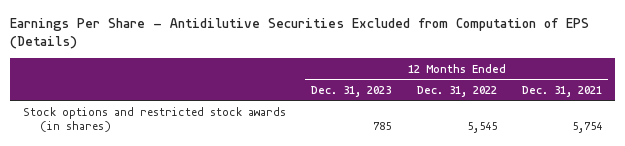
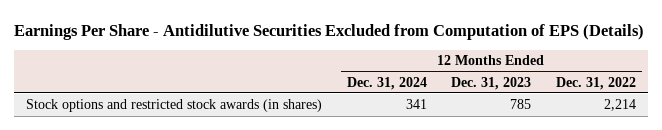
[522,85,603,97] Dec. 31, 2021 -> none
none -> [346,76,427,90] Dec. 31, 2024
[466,121,497,133] 5,545 -> [604,99,637,112] 2,214

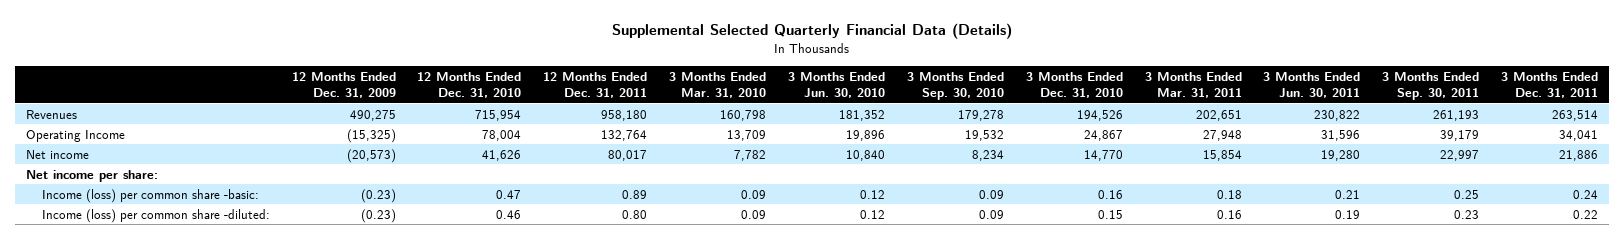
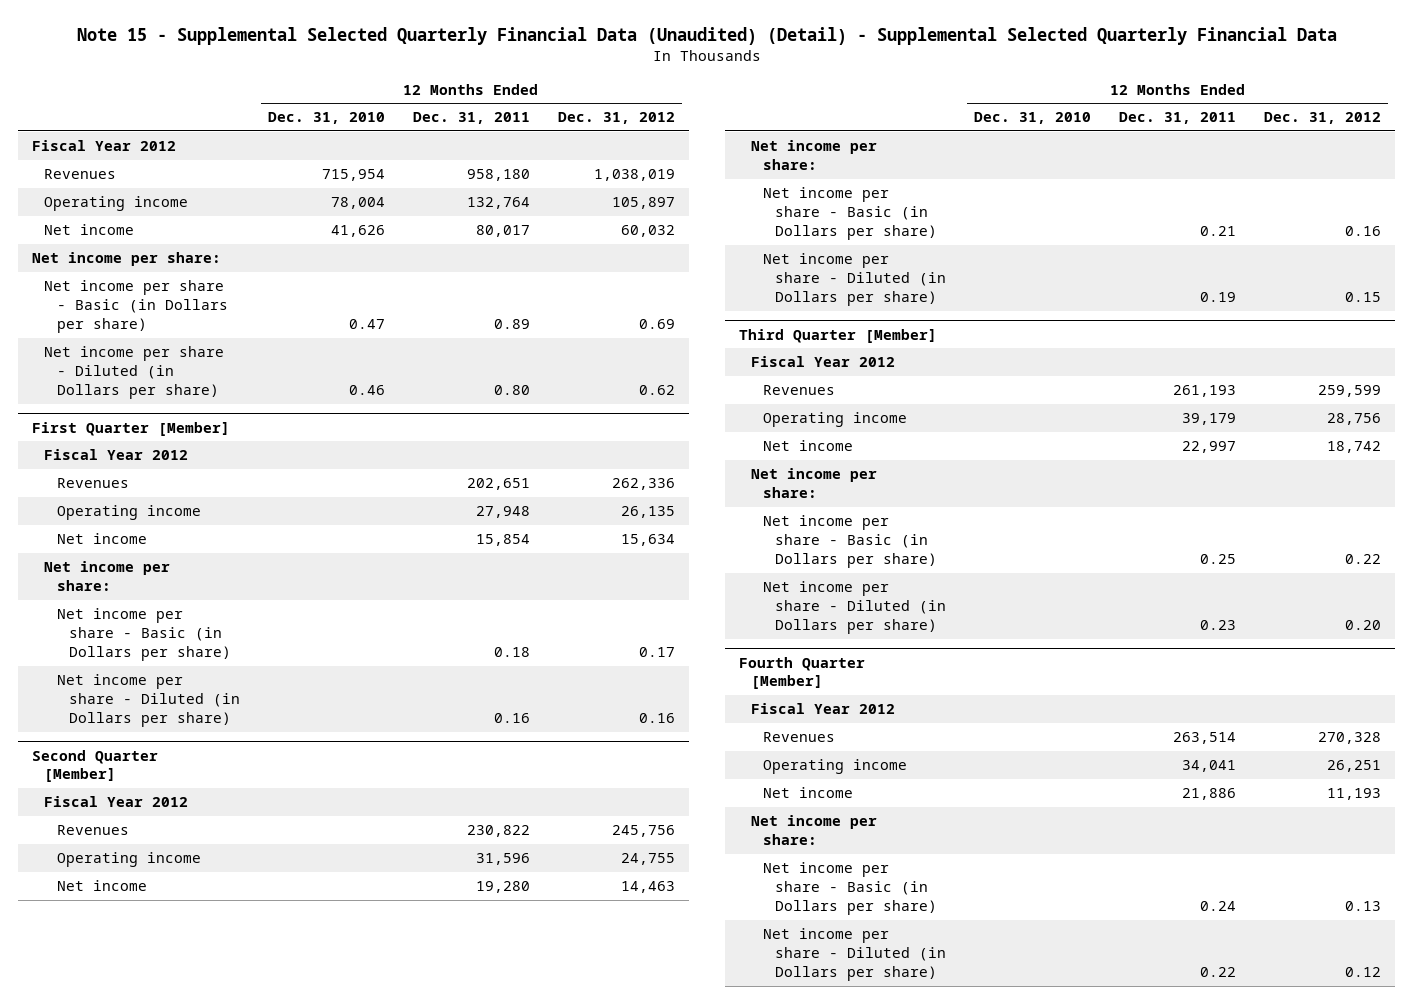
[612,23,1013,40] Supplemental Selected Quarterly Financial Data (Details) -> [76,27,1337,46] Note 15 - Supplemental Selected Quarterly Financial Data (Unaudited) (Detail) - Supplemental Selected Quarterly Financial Data
[291,71,396,99] 12 Months Ended Dec. 31, 2009 -> none
[669,71,767,99] 3 Months Ended Mar. 31, 2010 -> none
[788,71,886,99] 3 Months Ended Jun. 30, 2010 -> none
[906,71,1004,101] 3 Months Ended Sep. 30, 2010 -> none
[1025,71,1123,99] 3 Months Ended Dec. 31, 2010 -> none
[1144,71,1242,99] 3 Months Ended Mar. 31, 2011 -> none
[1263,71,1361,99] 3 Months Ended Jun. 30, 2011 -> none
[1382,71,1480,101] 3 Months Ended Sep. 30, 2011 -> none
[1501,71,1599,99] 3 Months Ended Dec. 31, 2011 -> none
none -> [557,112,675,125] Dec. 31, 2012
none -> [32,140,177,152] Fiscal Year 2012
[26,129,126,142] Operating Income -> [44,196,189,212] Operating income
[41,188,259,203] Income (loss) per common share -basic: -> [44,280,228,333] Net income per share - Basic (in Dollars per share)
[41,208,270,223] Income (loss) per common share -diluted: -> [44,346,225,399] Net income per share - Diluted (in Dollars per share)
none -> [32,421,231,436] First Quarter [Member]
none -> [44,449,189,461] Fiscal Year 2012
none -> [56,478,129,489] Revenues
none -> [56,505,201,521] Operating income
none -> [56,533,147,545] Net income
none -> [44,561,171,592] Net income per share:
none -> [56,608,231,661] Net income per share - Basic (in Dollars per share)
none -> [56,674,240,727] Net income per share - Diluted (in Dollars per share)
none -> [32,749,159,783] Second Quarter [Member]
none -> [44,796,189,808] Fiscal Year 2012
none -> [56,825,129,836] Revenues
none -> [56,852,201,868] Operating income
none -> [56,880,147,892] Net income
none -> [751,140,878,171] Net income per share:
none -> [763,187,938,240] Net income per share - Basic (in Dollars per share)
none -> [763,253,947,306] Net income per share - Diluted (in Dollars per share)
none -> [739,328,938,343] Third Quarter [Member]
none -> [751,356,896,368] Fiscal Year 2012
none -> [763,385,836,396] Revenues
none -> [763,412,908,428] Operating income
none -> [763,440,854,452] Net income
none -> [751,468,878,499] Net income per share:
none -> [763,515,938,568] Net income per share - Basic (in Dollars per share)
none -> [763,581,947,634] Net income per share - Diluted (in Dollars per share)
none -> [739,656,866,690] Fourth Quarter [Member]
none -> [751,703,896,715] Fiscal Year 2012
none -> [763,732,836,743] Revenues
none -> [763,759,908,775] Operating income
none -> [763,787,854,799] Net income
none -> [751,815,878,846] Net income per share:
none -> [763,862,938,915] Net income per share - Basic (in Dollars per share)
none -> [763,928,947,981] Net income per share - Diluted (in Dollars per share)

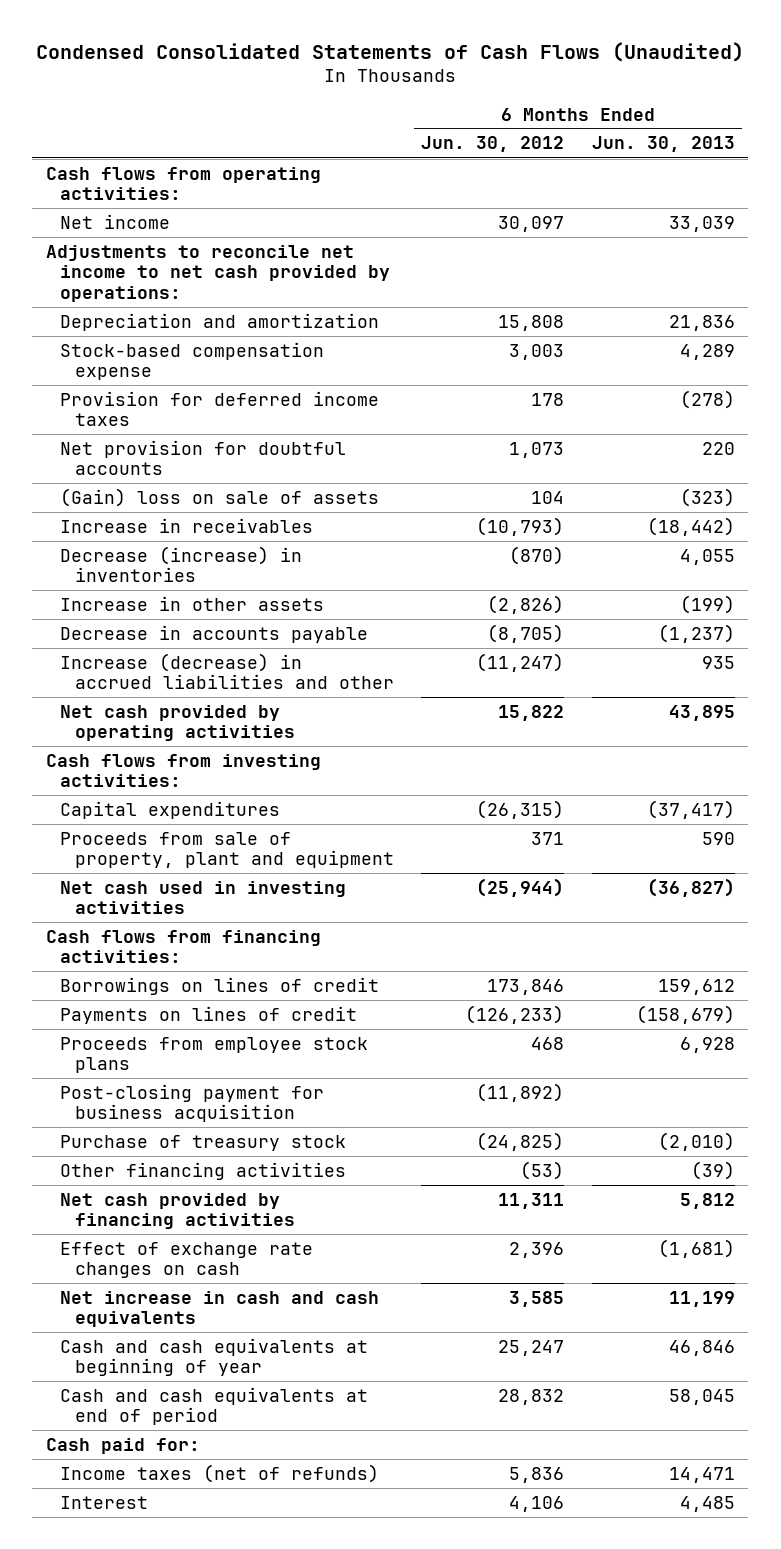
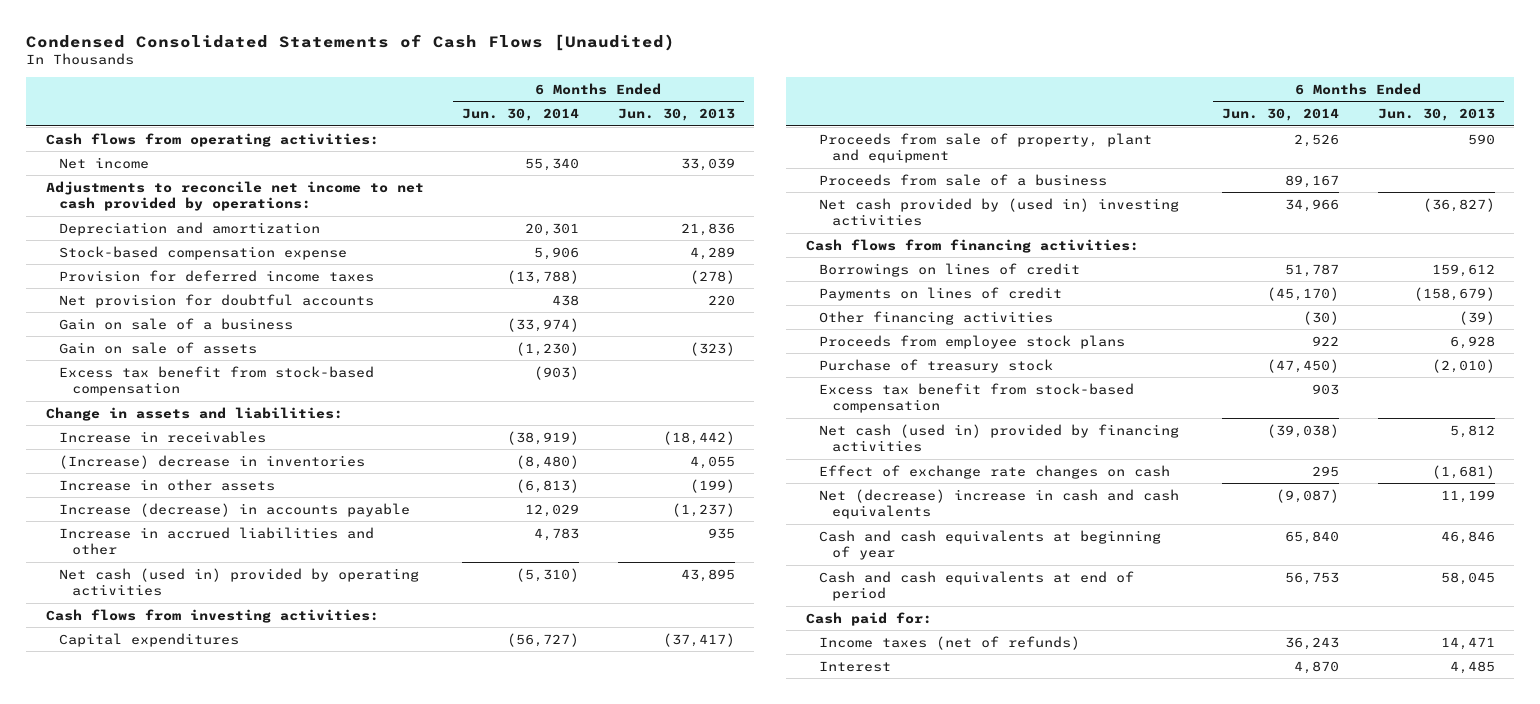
[36,42,745,63] Condensed Consolidated Statements of Cash Flows (Unaudited) -> [26,33,676,51] Condensed Consolidated Statements of Cash Flows [Unaudited)
[421,136,565,153] Jun. 30, 2012 -> none
none -> [462,108,580,122] Jun. 30, 2014
none -> [58,317,293,330] Gain on sale of a business
[60,487,380,507] (Gain) loss on sale of assets -> [58,341,257,354] Gain on sale of assets
none -> [58,365,374,397] Excess tax benefit from stock-based compensation
none -> [45,406,343,421] Change in assets and liabilities:
[60,545,303,583] Decrease (increase) in inventories -> [58,454,365,469] (Increase) decrease in inventories
[60,624,369,643] Decrease in accounts payable -> [58,502,410,517] Increase (decrease) in accounts payable
[60,652,394,690] Increase (decrease) in accrued liabilities and other -> [58,526,374,556] Increase in accrued liabilities and other
[60,704,295,742] Net cash provided by operating activities -> [58,567,419,597] Net cash (used in) provided by operating activities
none -> [818,173,1107,186] Proceeds from sale of a business
[60,880,347,915] Net cash used in investing activities -> [818,197,1179,227] Net cash provided by (used in) investing activities
[60,1161,347,1180] Other financing activities -> [818,310,1053,325] Other financing activities
[60,1083,325,1123] Post-closing payment for business acquisition -> none
none -> [818,382,1134,414] Excess tax benefit from stock-based compensation
[60,1192,295,1230] Net cash provided by financing activities -> [818,423,1179,453] Net cash (used in) provided by financing activities
[60,1290,380,1328] Net increase in cash and cash equivalents -> [818,488,1179,520] Net (decrease) increase in cash and cash equivalents

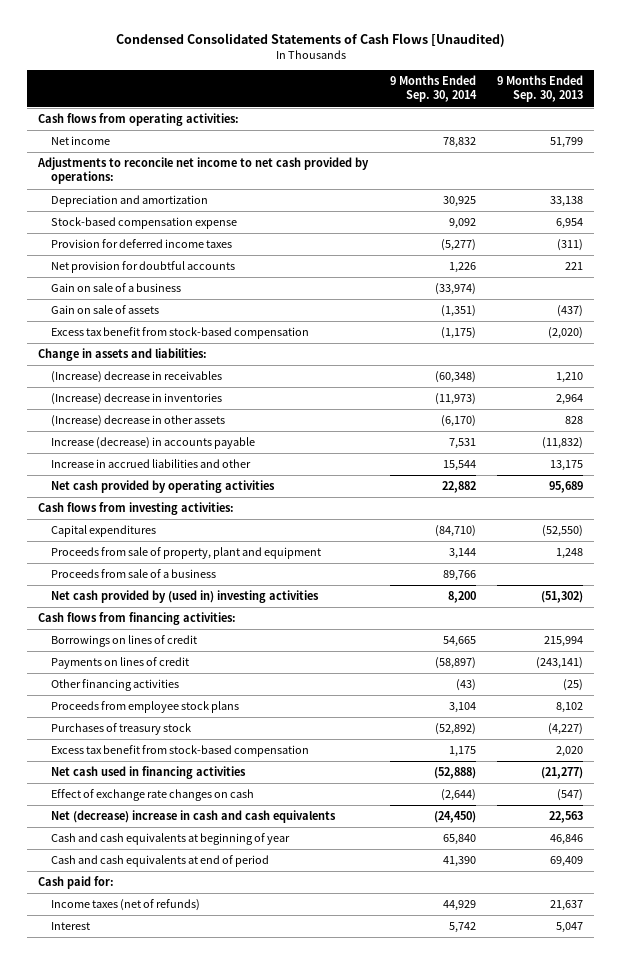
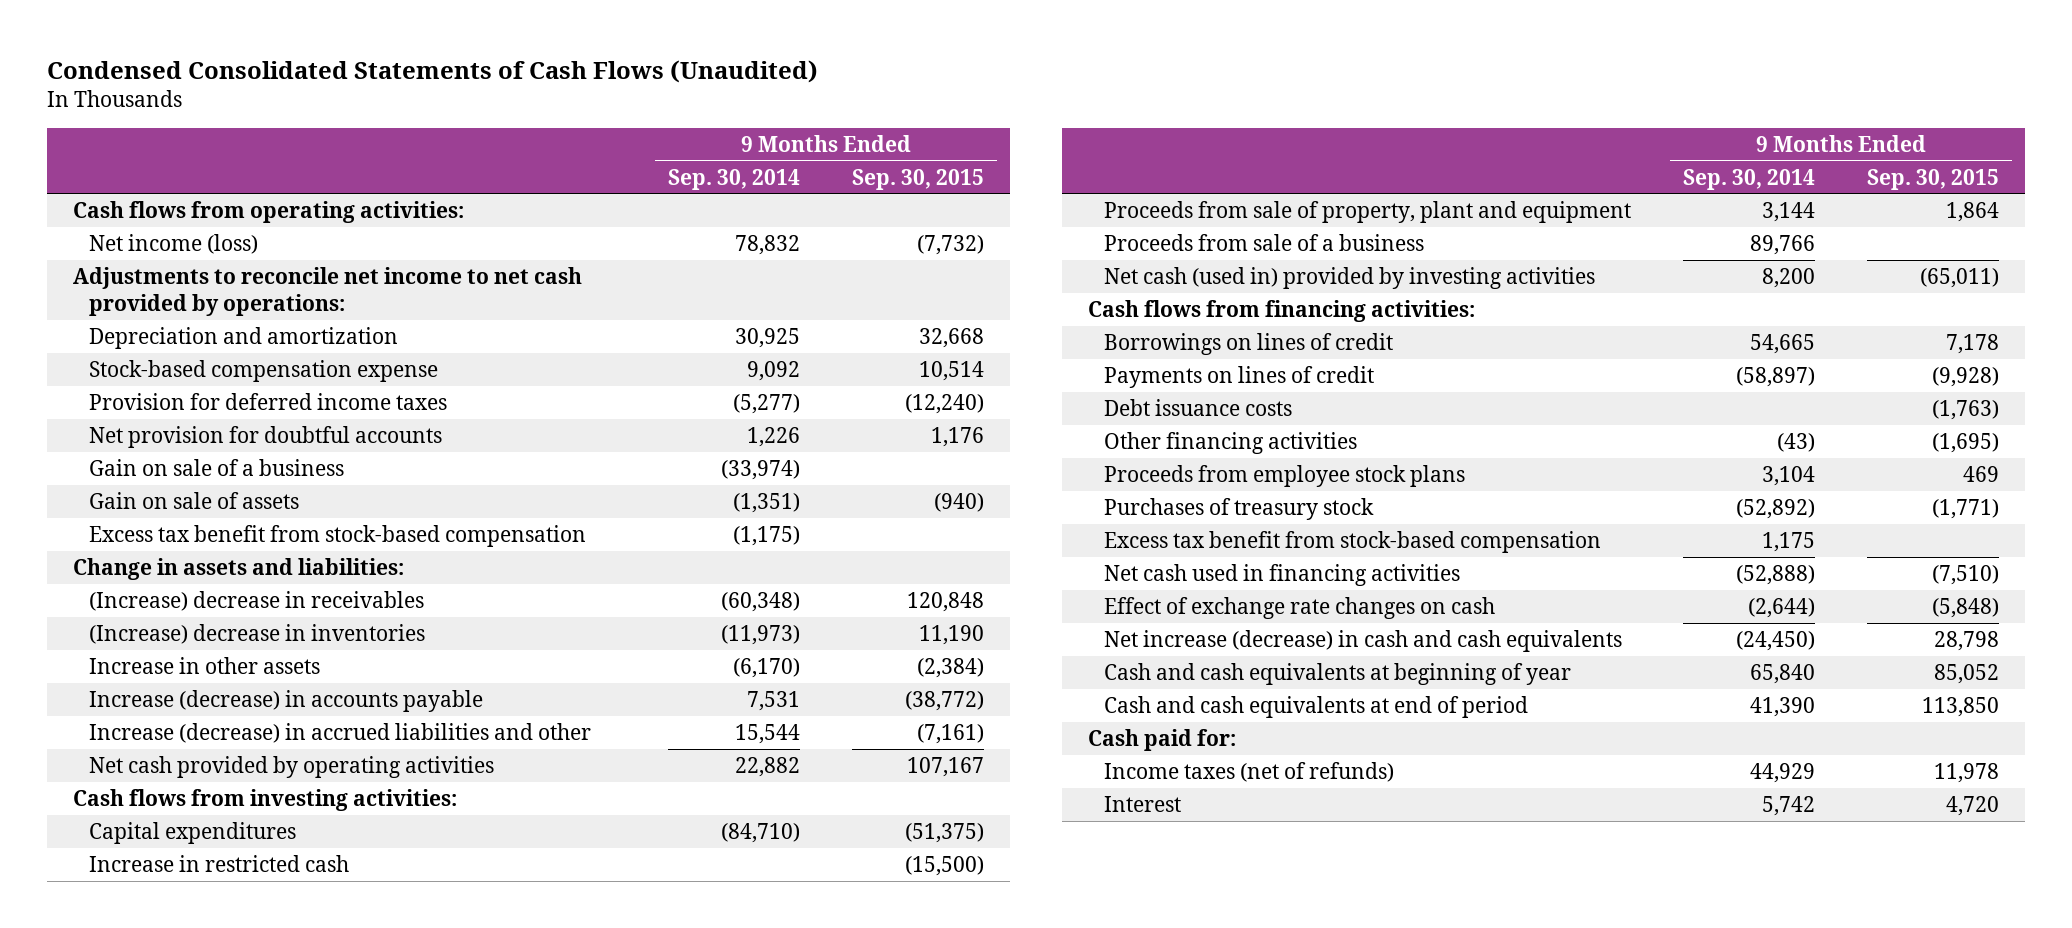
[115,33,505,48] Condensed Consolidated Statements of Cash Flows [Unaudited) -> [47,60,819,84] Condensed Consolidated Statements of Cash Flows (Unaudited)
[497,75,584,103] 9 Months Ended Sep. 30, 2013 -> none
none -> [851,168,984,190] Sep. 30, 2015
[50,136,110,146] Net income -> [88,233,258,254] Net income (loss)
[50,415,225,428] (Increase) decrease in other assets -> [88,656,320,674] Increase in other assets
[50,459,251,469] Increase in accrued liabilities and other -> [88,722,591,743] Increase (decrease) in accrued liabilities and other
none -> [88,854,349,872] Increase in restricted cash
[50,590,319,604] Net cash provided by (used in) investing activities -> [1103,266,1595,289] Net cash (used in) provided by investing activities
none -> [1103,398,1292,416] Debt issuance costs
[50,810,336,824] Net (decrease) increase in cash and cash equivalents -> [1103,629,1622,652] Net increase (decrease) in cash and cash equivalents

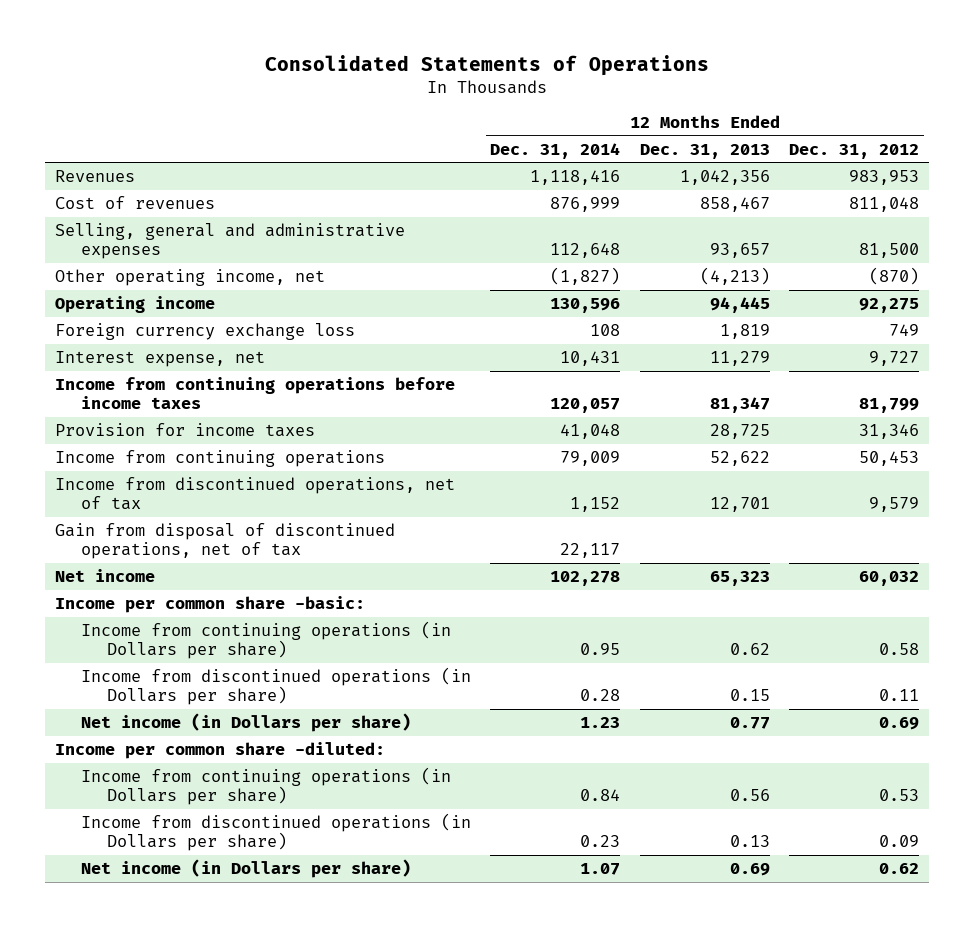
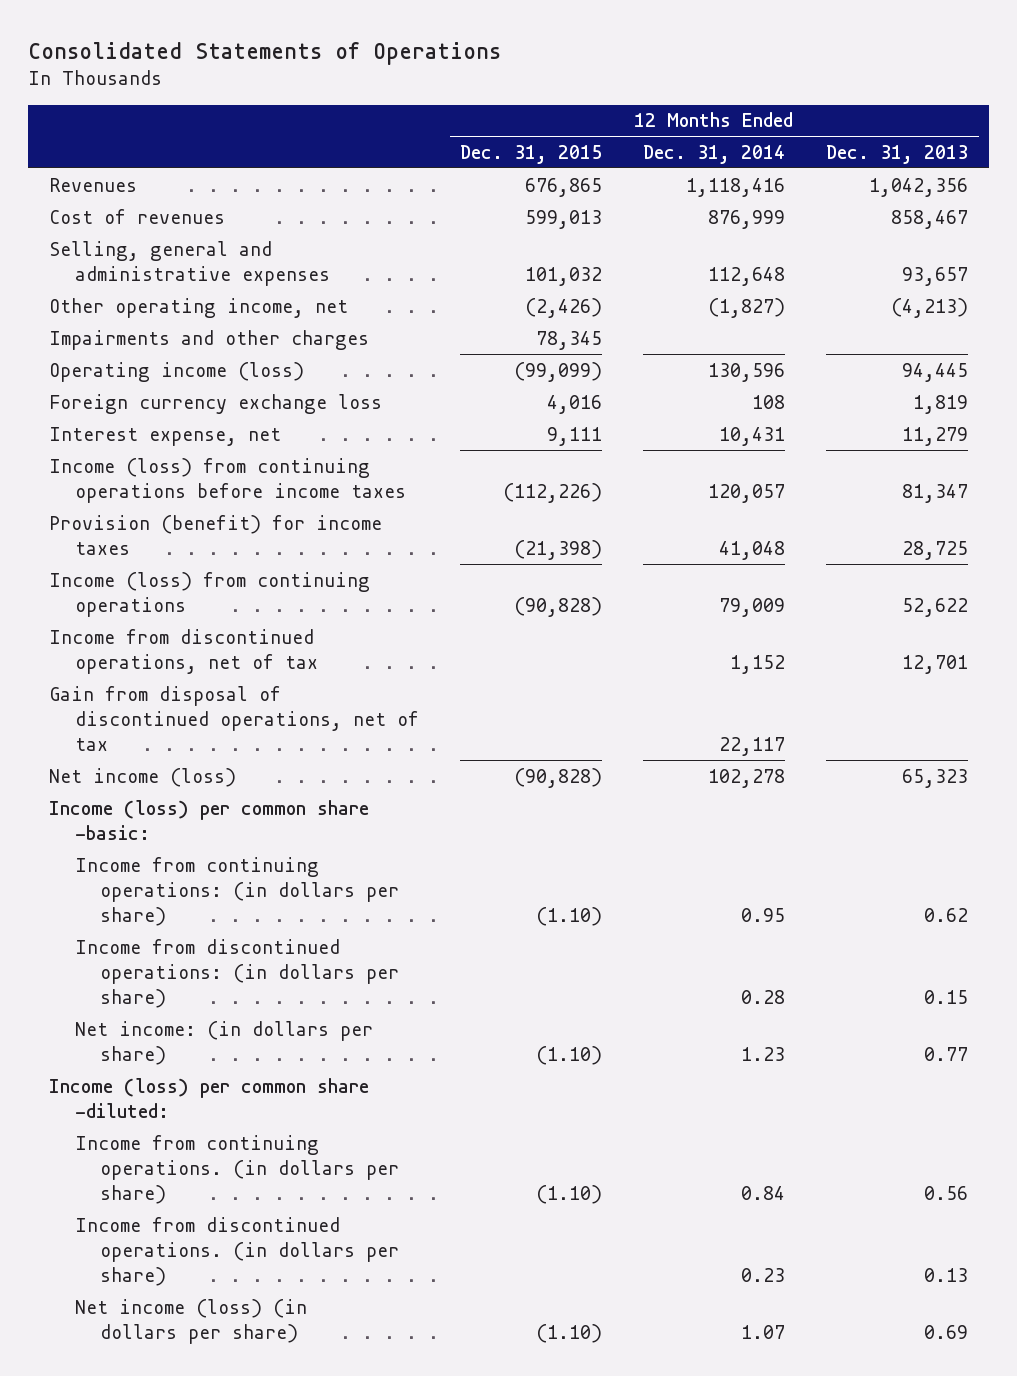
[789,143,920,159] Dec. 31, 2012 -> none
none -> [459,144,602,164] Dec. 31, 2015
none -> [48,329,369,350] Impairments and other charges
[55,295,216,313] Operating income -> [48,361,304,382] Operating income (loss)
[55,376,456,410] Income from continuing operations before income taxes -> [48,457,406,503] Income (loss) from continuing operations before income taxes
[55,422,316,437] Provision for income taxes -> [48,514,382,555] Provision (benefit) for income taxes
[55,449,386,467] Income from continuing operations -> [48,571,370,617] Income (loss) from continuing operations
[55,568,156,582] Net income -> [48,767,236,787] Net income (loss)
[55,595,366,613] Income per common share -basic: -> [48,799,369,840] Income (loss) per common share -basic:
[80,620,451,660] Income from continuing operations (in Dollars per share) -> [74,856,400,926] Income from continuing operations: (in dollars per share)
[80,666,471,706] Income from discontinued operations (in Dollars per share) -> [74,938,400,1008] Income from discontinued operations: (in dollars per share)
[80,712,411,732] Net income (in Dollars per share) -> [74,1020,373,1065] Net income: (in dollars per share)
[55,741,386,759] Income per common share -diluted: -> [48,1077,369,1118] Income (loss) per common share -diluted:
[80,766,451,806] Income from continuing operations (in Dollars per share) -> [74,1134,400,1204] Income from continuing operations. (in dollars per share)
[80,812,471,852] Income from discontinued operations (in Dollars per share) -> [74,1216,400,1286] Income from discontinued operations. (in dollars per share)
[80,858,411,878] Net income (in Dollars per share) -> [74,1298,307,1344] Net income (loss) (in dollars per share)

